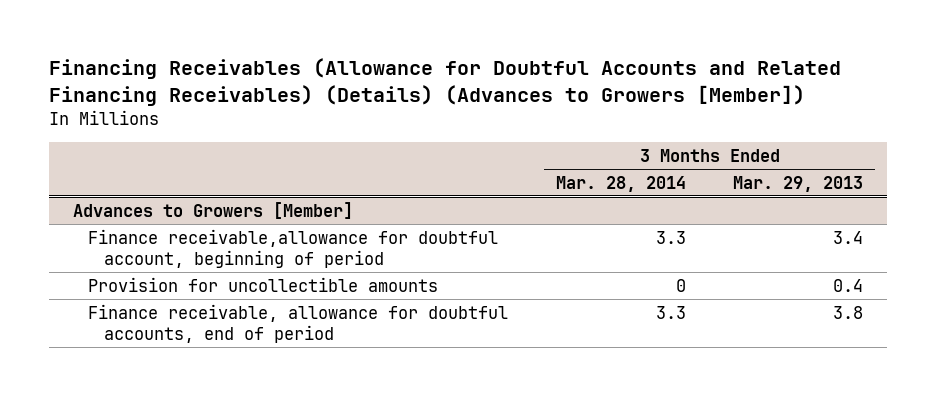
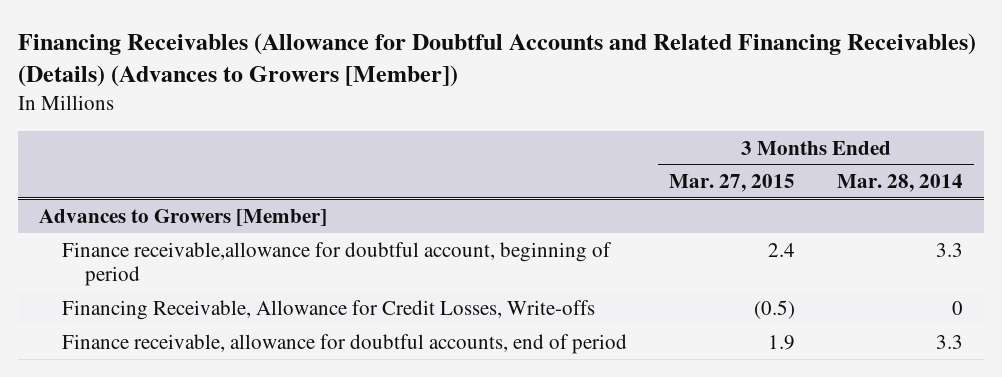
[733,175,864,192] Mar. 29, 2013 -> none
none -> [668,174,795,193] Mar. 27, 2015
[88,276,439,292] Provision for uncollectible amounts -> none
none -> [61,299,595,320] Financing Receivable, Allowance for Credit Losses, Write-offs

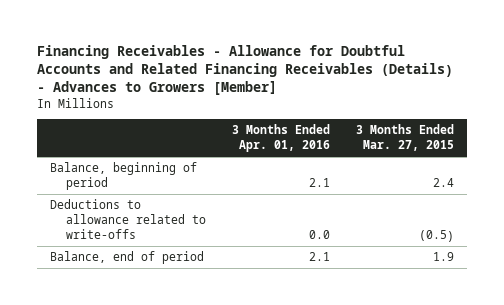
[17,32,976,88] Financing Receivables (Allowance for Doubtful Accounts and Related Financing Receivables) (Details) (Advances to Growers [Member]) -> [37,44,454,95] Financing Receivables - Allowance for Doubtful Accounts and Related Financing Receivables (Details) - Advances to Growers [Member]
[837,174,964,193] Mar. 28, 2014 -> none
none -> [231,124,330,153] 3 Months Ended Apr. 01, 2016
[38,208,327,226] Advances to Growers [Member] -> none
[61,241,612,286] Finance receivable,allowance for doubtful account, beginning of period -> [50,162,198,191] Balance, beginning of period
[61,299,595,320] Financing Receivable, Allowance for Credit Losses, Write-offs -> [50,199,207,239] Deductions to allowance related to write-offs
[61,333,627,354] Finance receivable, allowance for doubtful accounts, end of period -> [50,251,205,265] Balance, end of period

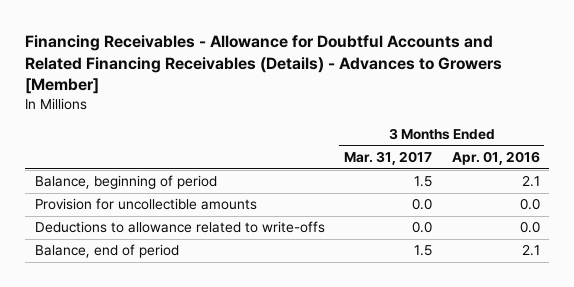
[355,124,454,152] 3 Months Ended Mar. 27, 2015 -> none
none -> [344,151,433,166] Mar. 31, 2017
none -> [34,198,257,211] Provision for uncollectible amounts

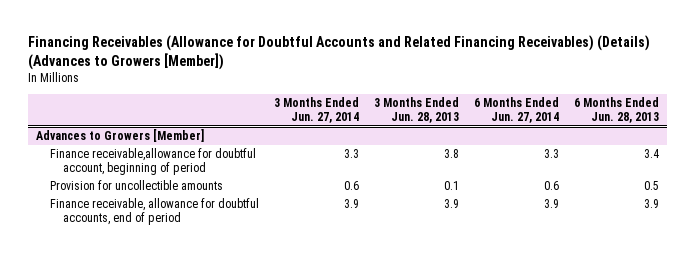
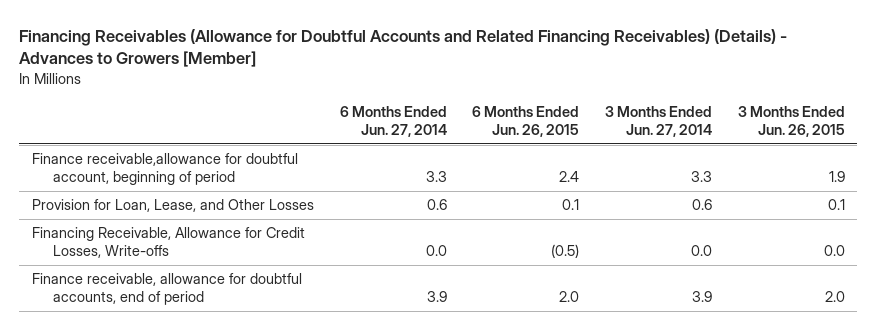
[28,35,651,70] Financing Receivables (Allowance for Doubtful Accounts and Related Financing Receivables) (Details) (Advances to Growers [Member]) -> [19,28,788,68] Financing Receivables (Allowance for Doubtful Accounts and Related Financing Receivables) (Details) - Advances to Growers [Member]
[373,97,459,124] 3 Months Ended Jun. 28, 2013 -> none
[574,97,660,124] 6 Months Ended Jun. 28, 2013 -> none
none -> [472,106,580,138] 6 Months Ended Jun. 26, 2015
none -> [737,106,845,138] 3 Months Ended Jun. 26, 2015
[36,129,205,143] Advances to Growers [Member] -> none
[49,180,223,191] Provision for uncollectible amounts -> [31,199,314,213] Provision for Loan, Lease, and Other Losses
none -> [31,227,305,258] Financing Receivable, Allowance for Credit Losses, Write-offs

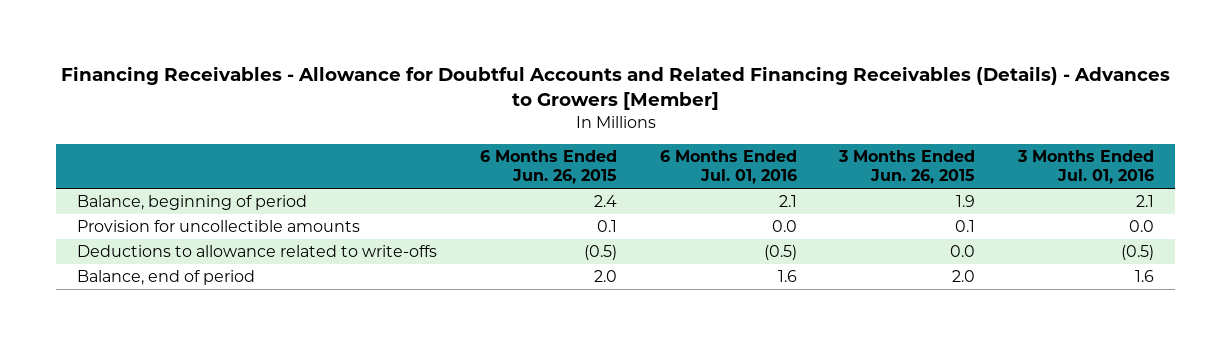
[19,28,788,68] Financing Receivables (Allowance for Doubtful Accounts and Related Financing Receivables) (Details) - Advances to Growers [Member] -> [60,66,1170,111] Financing Receivables - Allowance for Doubtful Accounts and Related Financing Receivables (Details) - Advances to Growers [Member]
[339,106,447,138] 6 Months Ended Jun. 27, 2014 -> none
[604,106,712,138] 3 Months Ended Jun. 27, 2014 -> none
none -> [659,150,797,185] 6 Months Ended Jul. 01, 2016
none -> [1016,150,1154,185] 3 Months Ended Jul. 01, 2016
[31,153,298,185] Finance receivable,allowance for doubtful account, beginning of period -> [77,194,308,210] Balance, beginning of period
[31,199,314,213] Provision for Loan, Lease, and Other Losses -> [77,219,361,232] Provision for uncollectible amounts
[31,227,305,258] Financing Receivable, Allowance for Credit Losses, Write-offs -> [77,244,438,257] Deductions to allowance related to write-offs
[31,273,302,305] Finance receivable, allowance for doubtful accounts, end of period -> [77,269,256,285] Balance, end of period

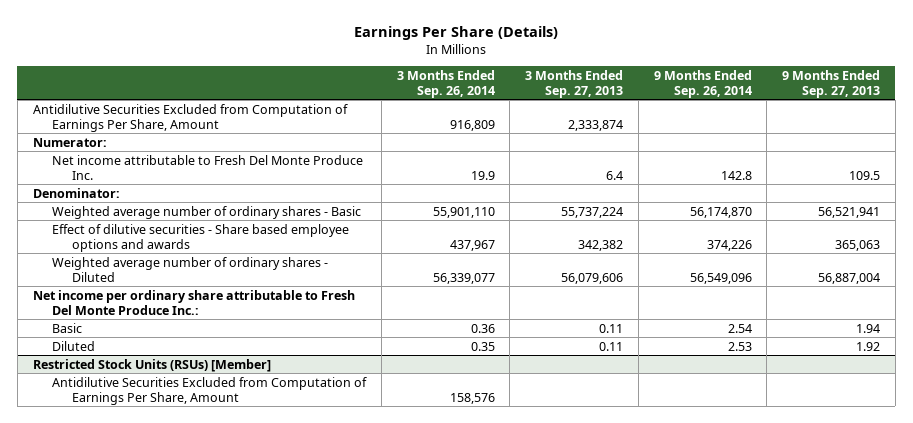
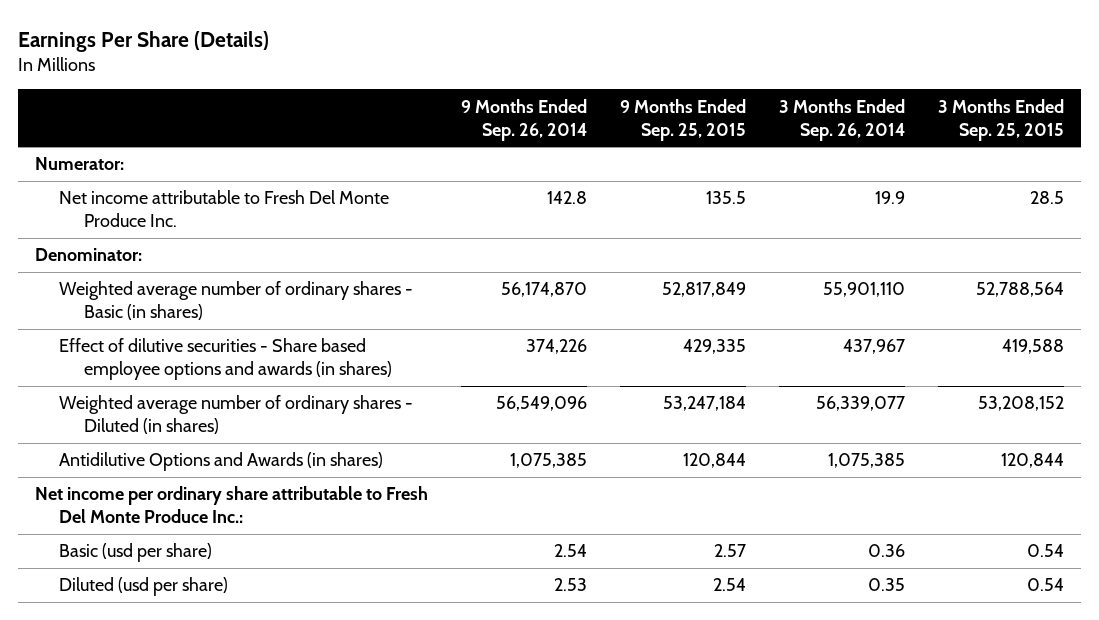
[525,69,624,98] 3 Months Ended Sep. 27, 2013 -> none
[782,69,881,98] 9 Months Ended Sep. 27, 2013 -> none
none -> [620,98,747,141] 9 Months Ended Sep. 25, 2015
none -> [938,98,1065,141] 3 Months Ended Sep. 25, 2015
[32,103,348,132] Antidilutive Securities Excluded from Computation of Earnings Per Share, Amount -> none
[52,205,362,219] Weighted average number of ordinary shares - Basic -> [59,281,414,321] Weighted average number of ordinary shares - Basic (in shares)
[52,223,350,252] Effect of dilutive securities - Share based employee options and awards -> [59,338,392,381] Effect of dilutive securities - Share based employee options and awards (in shares)
[52,256,329,282] Weighted average number of ordinary shares - Diluted -> [59,395,414,435] Weighted average number of ordinary shares - Diluted (in shares)
none -> [59,452,384,472] Antidilutive Options and Awards (in shares)
[32,358,271,372] Restricted Stock Units (RSUs) [Member] -> none
[52,376,368,405] Antidilutive Securities Excluded from Computation of Earnings Per Share, Amount -> none
[52,322,83,333] Basic -> [59,543,213,563] Basic (usd per share)
[52,340,96,351] Diluted -> [59,577,229,597] Diluted (usd per share)

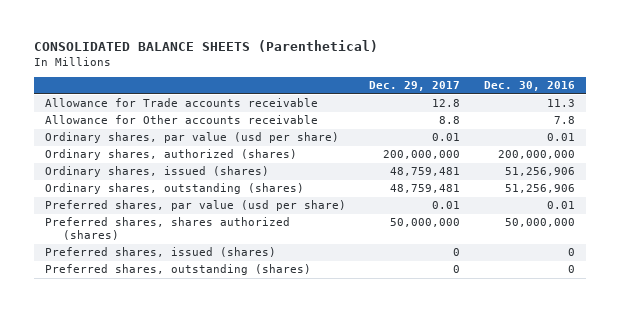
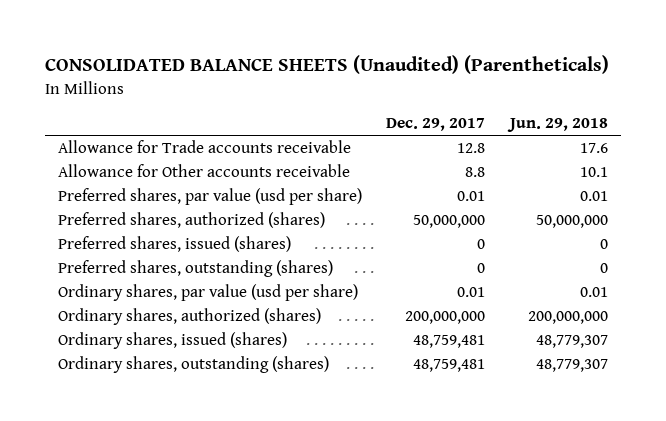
[33,39,378,52] CONSOLIDATED BALANCE SHEETS (Parenthetical) -> [45,55,610,75] CONSOLIDATED BALANCE SHEETS (Unaudited) (Parentheticals)
[483,81,575,92] Dec. 30, 2016 -> none
none -> [507,118,609,133] Jun. 29, 2018
[45,200,347,212] Preferred shares, par value (usd per share) -> [57,188,362,206] Preferred shares, par value (usd per share)
none -> [57,212,325,229] Preferred shares, authorized (shares)
[45,247,277,258] Preferred shares, issued (shares) -> [57,236,291,253] Preferred shares, issued (shares)
[45,264,312,276] Preferred shares, outstanding (shares) -> [57,260,333,278] Preferred shares, outstanding (shares)
[45,217,291,241] Preferred shares, shares authorized (shares) -> none

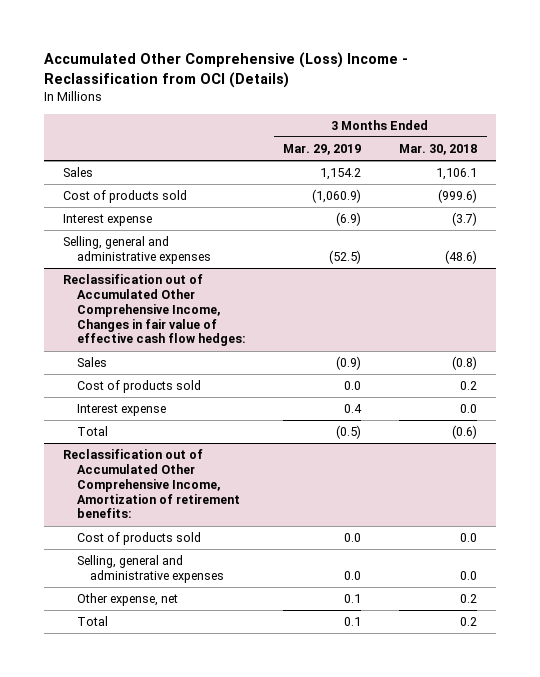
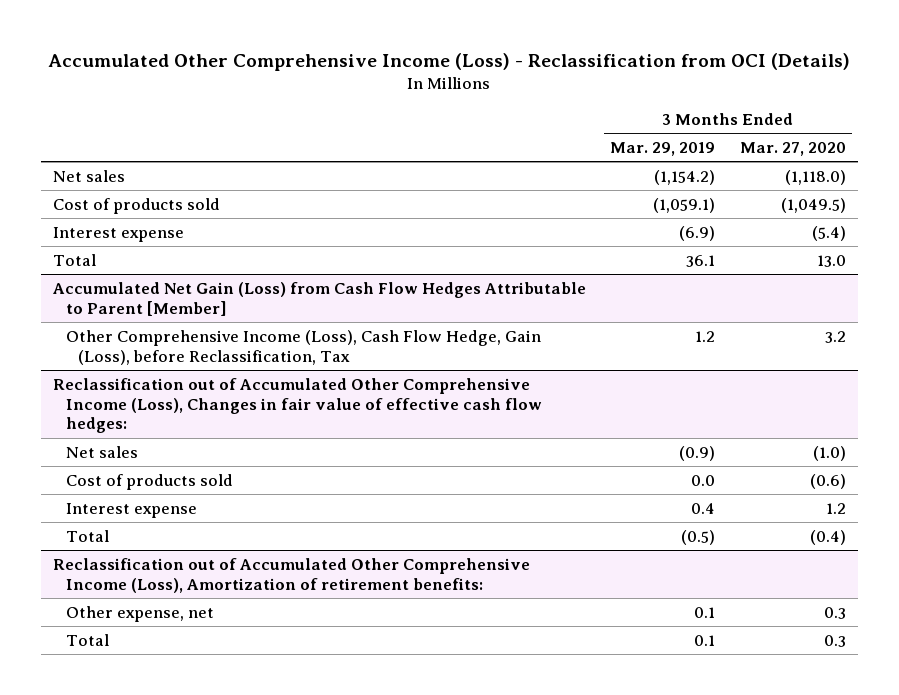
[44,51,409,88] Accumulated Other Comprehensive (Loss) Income - Reclassification from OCI (Details) -> [48,52,851,71] Accumulated Other Comprehensive Income (Loss) - Reclassification from OCI (Details)
[399,143,478,155] Mar. 30, 2018 -> none
none -> [739,141,846,156] Mar. 27, 2020
[63,167,94,178] Sales -> [53,169,126,182] Net sales
[320,168,362,181] 1,154.2 -> [654,169,716,185] (1,154.2)
[312,189,362,204] (1,060.9) -> [653,197,716,213] (1,059.1)
[63,236,211,264] Selling, general and administrative expenses -> none
none -> [53,253,97,266] Total
none -> [53,281,587,316] Accumulated Net Gain (Loss) from Cash Flow Hedges Attributable to Parent [Member]
none -> [65,329,541,365] Other Comprehensive Income (Loss), Cash Flow Hedge, Gain (Loss), before Reclassification, Tax
[63,274,246,347] Reclassification out of Accumulated Other Comprehensive Income, Changes in fair value of effective cash flow hedges: -> [53,377,542,434] Reclassification out of Accumulated Other Comprehensive Income (Loss), Changes in fair value of effective cash flow hedges:
[76,357,107,368] Sales -> [65,445,138,458] Net sales
[76,532,201,546] Cost of products sold -> none
[76,555,224,583] Selling, general and administrative expenses -> none
[63,449,240,519] Reclassification out of Accumulated Other Comprehensive Income, Amortization of retirement benefits: -> [53,557,531,593] Reclassification out of Accumulated Other Comprehensive Income (Loss), Amortization of retirement benefits:

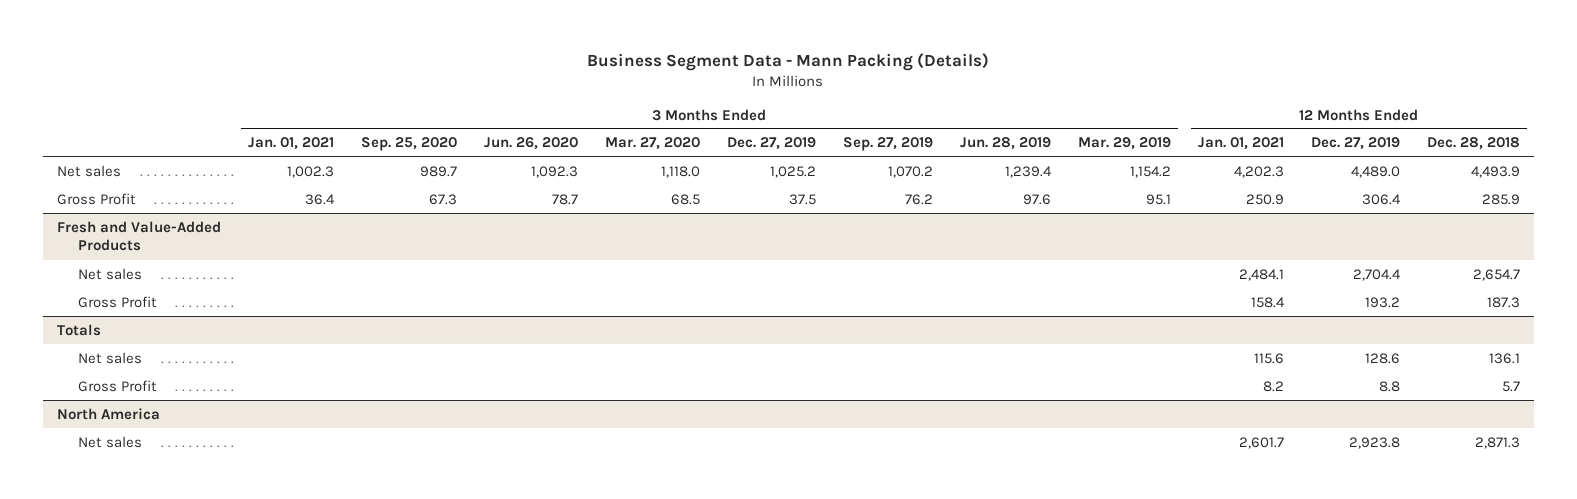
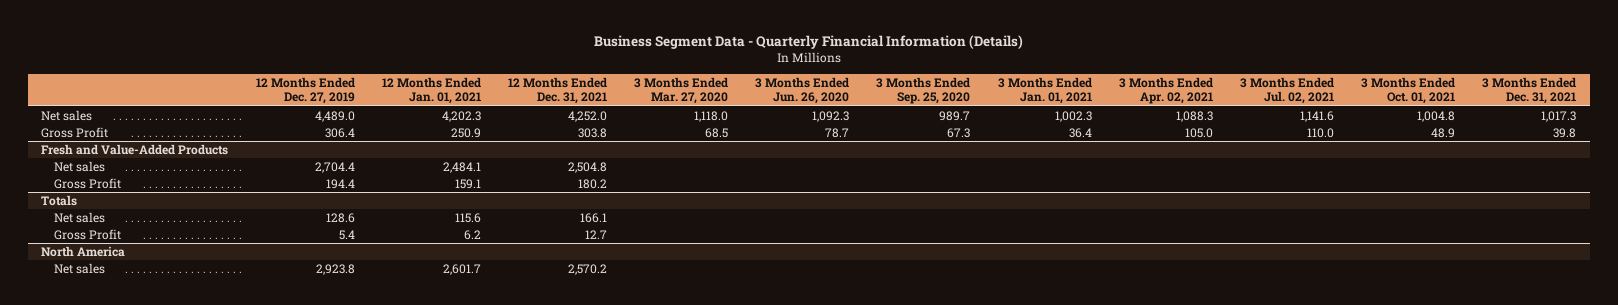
[587,53,990,72] Business Segment Data - Mann Packing (Details) -> [593,35,1023,50] Business Segment Data - Quarterly Financial Information (Details)
[726,137,816,151] Dec. 27, 2019 -> none
[843,137,934,152] Sep. 27, 2019 -> none
[960,137,1052,151] Jun. 28, 2019 -> none
[1078,137,1172,151] Mar. 29, 2019 -> none
[1427,137,1521,151] Dec. 28, 2018 -> none
none -> [507,77,607,105] 12 Months Ended Dec. 31, 2021
none -> [1118,77,1213,105] 3 Months Ended Apr. 02, 2021
none -> [1240,77,1335,105] 3 Months Ended Jul. 02, 2021
none -> [1361,77,1456,105] 3 Months Ended Oct. 01, 2021
none -> [1482,77,1577,105] 3 Months Ended Dec. 31, 2021
[1251,296,1286,308] 158.4 -> [454,179,481,190] 159.1
[1365,296,1401,308] 193.2 -> [325,179,355,190] 194.4
[1263,380,1285,392] 8.2 -> [463,230,481,241] 6.2
[1379,380,1401,392] 8.8 -> [338,230,355,241] 5.4

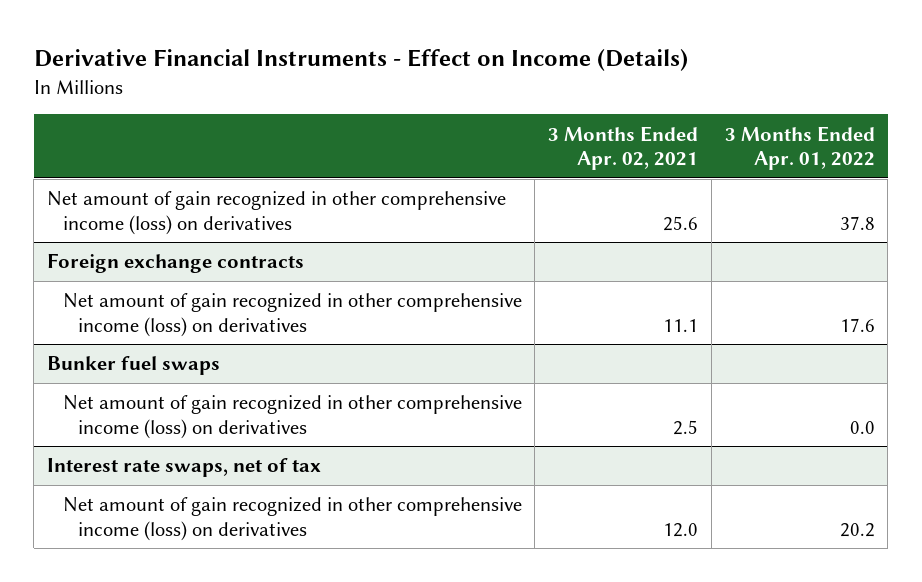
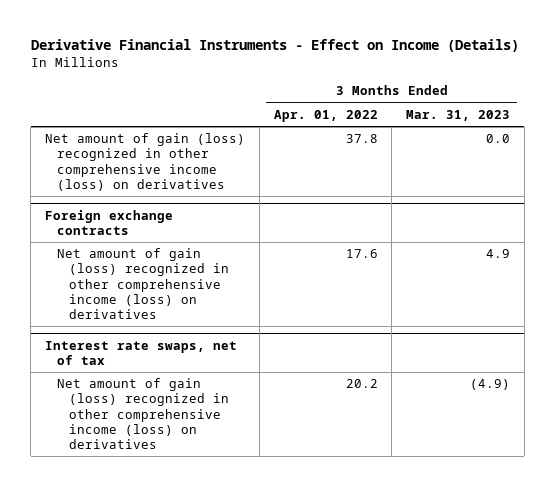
[548,125,699,170] 3 Months Ended Apr. 02, 2021 -> none
none -> [406,109,511,121] Mar. 31, 2023
[46,191,506,235] Net amount of gain recognized in other comprehensive income (loss) on derivatives -> [45,133,246,191] Net amount of gain (loss) recognized in other comprehensive income (loss) on derivatives
[46,356,220,376] Bunker fuel swaps -> none
[62,395,522,439] Net amount of gain recognized in other comprehensive income (loss) on derivatives -> none
[62,293,522,337] Net amount of gain recognized in other comprehensive income (loss) on derivatives -> [57,248,230,319] Net amount of gain (loss) recognized in other comprehensive income (loss) on derivatives
[62,497,522,541] Net amount of gain recognized in other comprehensive income (loss) on derivatives -> [57,378,230,449] Net amount of gain (loss) recognized in other comprehensive income (loss) on derivatives

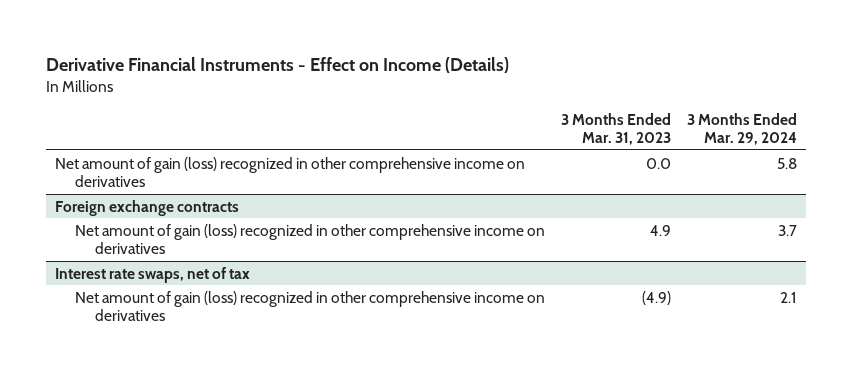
[273,109,378,122] Apr. 01, 2022 -> none
none -> [687,112,798,146] 3 Months Ended Mar. 29, 2024
[45,133,246,191] Net amount of gain (loss) recognized in other comprehensive income (loss) on derivatives -> [54,156,525,187] Net amount of gain (loss) recognized in other comprehensive income on derivatives
[57,248,230,319] Net amount of gain (loss) recognized in other comprehensive income (loss) on derivatives -> [74,223,545,254] Net amount of gain (loss) recognized in other comprehensive income on derivatives
[57,378,230,449] Net amount of gain (loss) recognized in other comprehensive income (loss) on derivatives -> [74,290,545,321] Net amount of gain (loss) recognized in other comprehensive income on derivatives

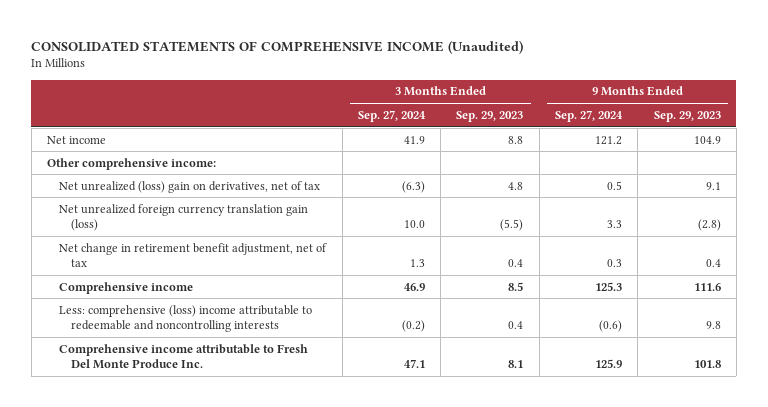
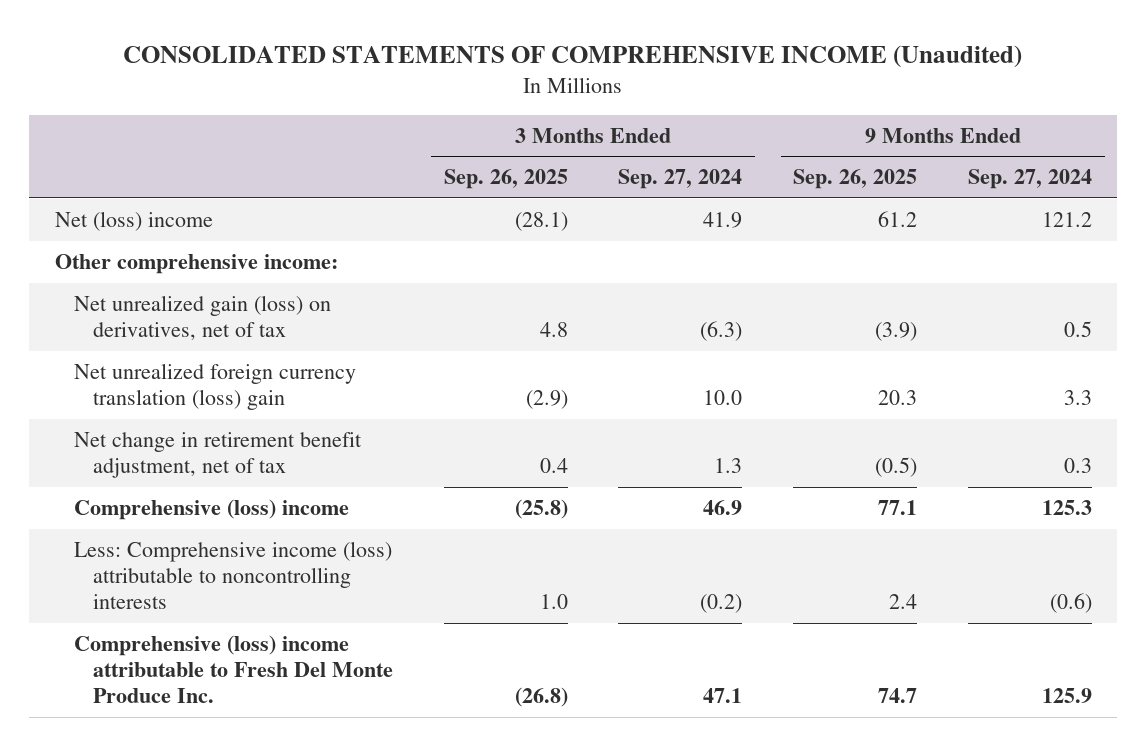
[456,110,524,122] Sep. 29, 2023 -> none
[653,110,721,122] Sep. 29, 2023 -> none
none -> [443,169,568,190] Sep. 26, 2025
none -> [793,169,918,190] Sep. 26, 2025
[47,135,107,144] Net income -> [54,211,213,232] Net (loss) income
[59,180,321,193] Net unrealized (loss) gain on derivatives, net of tax -> [73,295,331,341] Net unrealized gain (loss) on derivatives, net of tax
[59,203,309,231] Net unrealized foreign currency translation gain (loss) -> [73,363,356,411] Net unrealized foreign currency translation (loss) gain
[59,281,194,294] Comprehensive income -> [73,499,349,521] Comprehensive (loss) income
[59,304,313,332] Less: comprehensive (loss) income attributable to redeemable and noncontrolling interests -> [73,541,392,610] Less: Comprehensive income (loss) attributable to noncontrolling interests
[59,343,309,369] Comprehensive income attributable to Fresh Del Monte Produce Inc. -> [73,635,394,704] Comprehensive (loss) income attributable to Fresh Del Monte Produce Inc.

